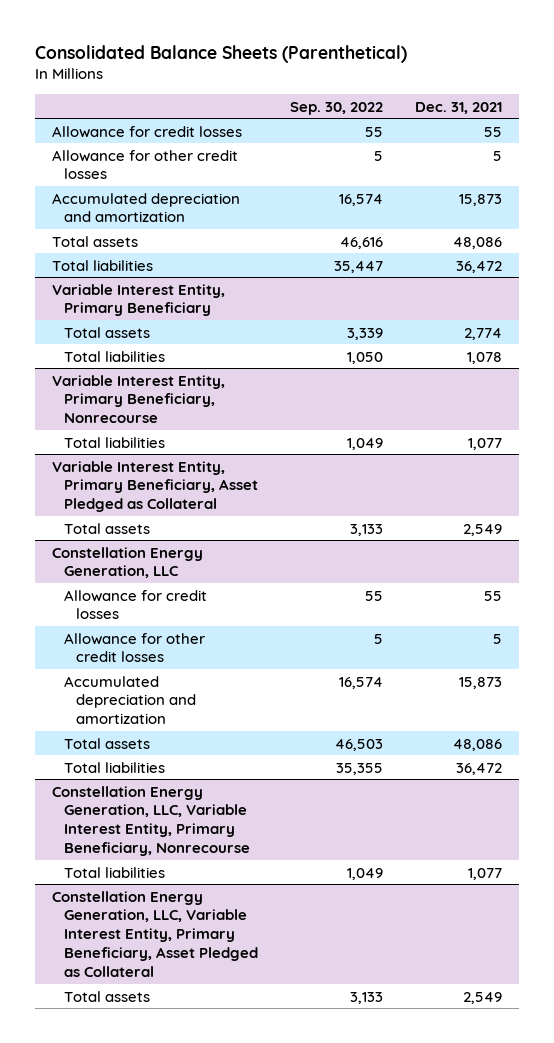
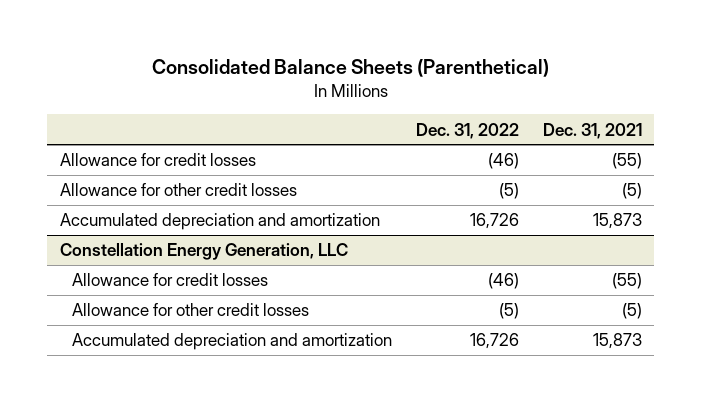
[290,101,384,115] Sep. 30, 2022 -> none
none -> [415,122,519,139] Dec. 31, 2022
[484,126,503,137] 55 -> [611,153,642,170] (55)
[493,150,503,161] 5 -> [621,183,642,200] (5)
[51,235,138,247] Total assets -> none
[51,259,153,271] Total liabilities -> none
[51,283,225,317] Variable Interest Entity, Primary Beneficiary -> none
[63,326,150,338] Total assets -> none
[63,350,165,362] Total liabilities -> none
[51,374,225,424] Variable Interest Entity, Primary Beneficiary, Nonrecourse -> none
[63,436,165,448] Total liabilities -> none
[51,460,258,513] Variable Interest Entity, Primary Beneficiary, Asset Pledged as Collateral -> none
[63,522,150,534] Total assets -> none
[484,590,503,601] 55 -> [611,273,642,290] (55)
[493,633,503,644] 5 -> [621,303,642,320] (5)
[63,737,150,749] Total assets -> none
[63,761,165,773] Total liabilities -> none
[51,785,250,857] Constellation Energy Generation, LLC, Variable Interest Entity, Primary Beneficiary, Nonrecourse -> none
[63,866,165,878] Total liabilities -> none
[51,890,258,978] Constellation Energy Generation, LLC, Variable Interest Entity, Primary Beneficiary, Asset Pledged as Collateral -> none
[63,990,150,1002] Total assets -> none

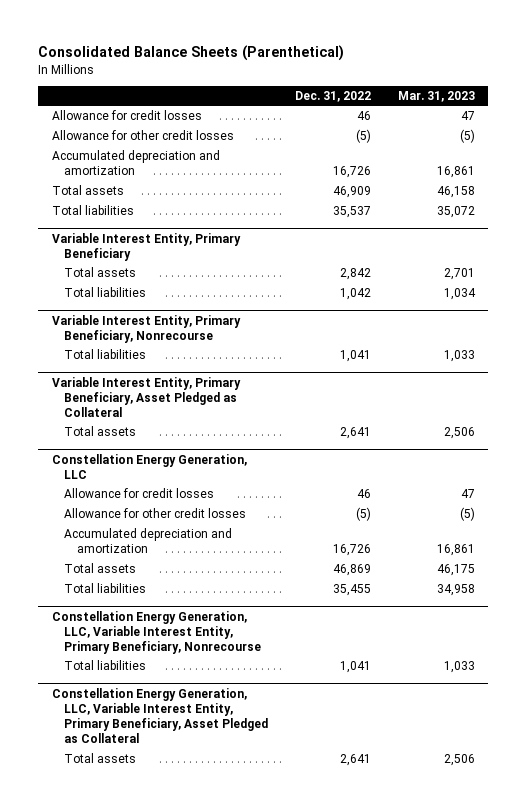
[542,122,642,139] Dec. 31, 2021 -> none
none -> [397,90,475,102] Mar. 31, 2023
[487,153,519,170] (46) -> [357,111,372,121] 46
none -> [51,185,124,196] Total assets
none -> [51,205,134,216] Total liabilities
none -> [51,232,241,261] Variable Interest Entity, Primary Beneficiary
none -> [64,267,137,278] Total assets
none -> [64,287,147,298] Total liabilities
none -> [51,314,241,343] Variable Interest Entity, Primary Beneficiary, Nonrecourse
none -> [64,349,147,360] Total liabilities
none -> [51,376,241,417] Variable Interest Entity, Primary Beneficiary, Asset Pledged as Collateral
none -> [64,426,137,437] Total assets
[487,273,519,290] (46) -> [357,489,372,499] 46
none -> [64,563,137,574] Total assets
none -> [64,583,147,594] Total liabilities
none -> [51,610,262,654] Constellation Energy Generation, LLC, Variable Interest Entity, Primary Beneficiary, Nonrecourse
none -> [64,660,147,671] Total liabilities
none -> [51,687,269,744] Constellation Energy Generation, LLC, Variable Interest Entity, Primary Beneficiary, Asset Pledged as Collateral
none -> [64,753,137,764] Total assets

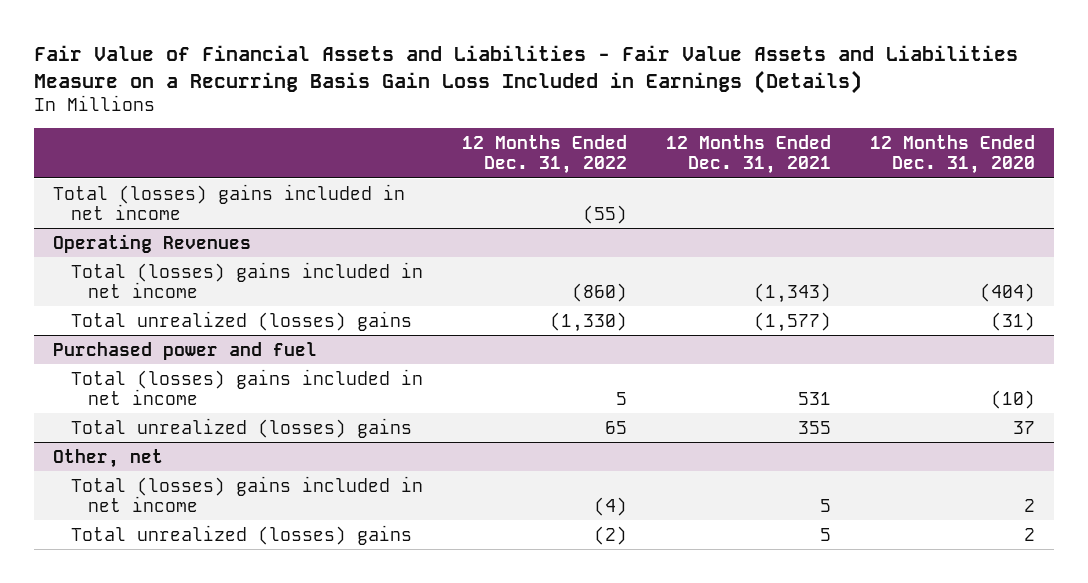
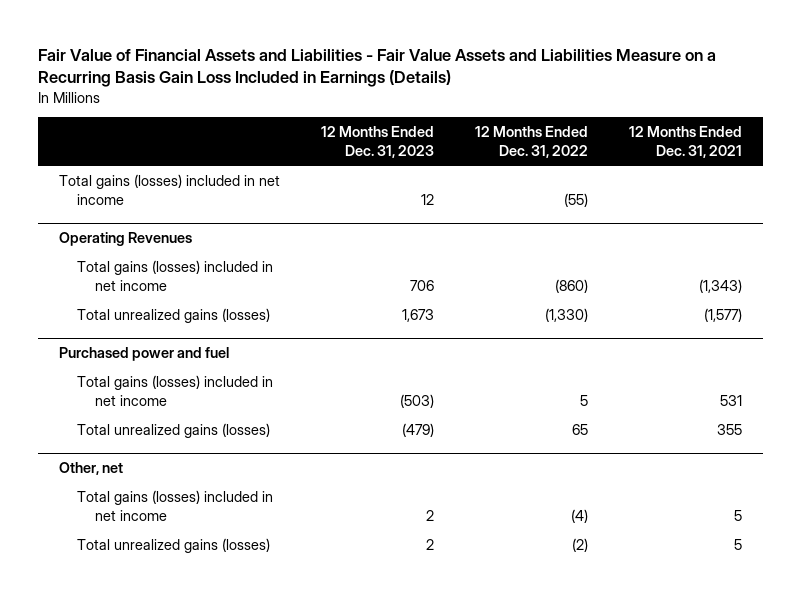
[869,134,1035,175] 12 Months Ended Dec. 31, 2020 -> none
none -> [320,126,434,158] 12 Months Ended Dec. 31, 2023
[53,183,406,220] Total (losses) gains included in net income -> [58,173,280,205] Total gains (losses) included in net income
[70,261,423,298] Total (losses) gains included in net income -> [77,259,274,291] Total gains (losses) included in net income
[70,310,412,331] Total unrealized (losses) gains -> [77,307,271,323] Total unrealized gains (losses)
[70,368,423,405] Total (losses) gains included in net income -> [77,374,274,406] Total gains (losses) included in net income
[70,417,412,438] Total unrealized (losses) gains -> [77,422,271,438] Total unrealized gains (losses)
[70,475,423,512] Total (losses) gains included in net income -> [77,489,274,521] Total gains (losses) included in net income
[70,524,412,545] Total unrealized (losses) gains -> [77,537,271,553] Total unrealized gains (losses)

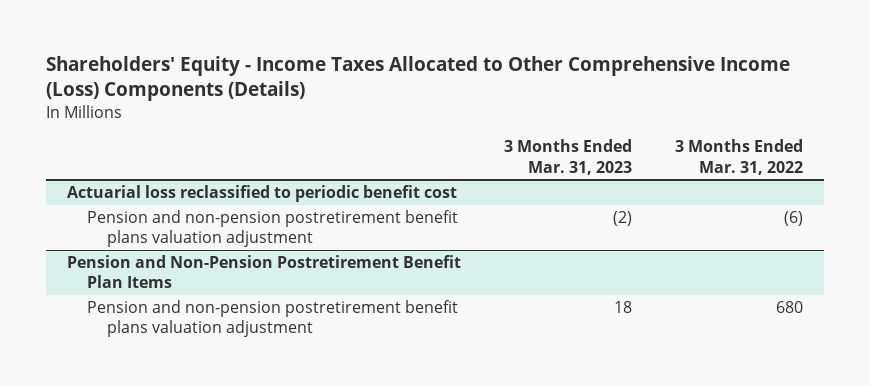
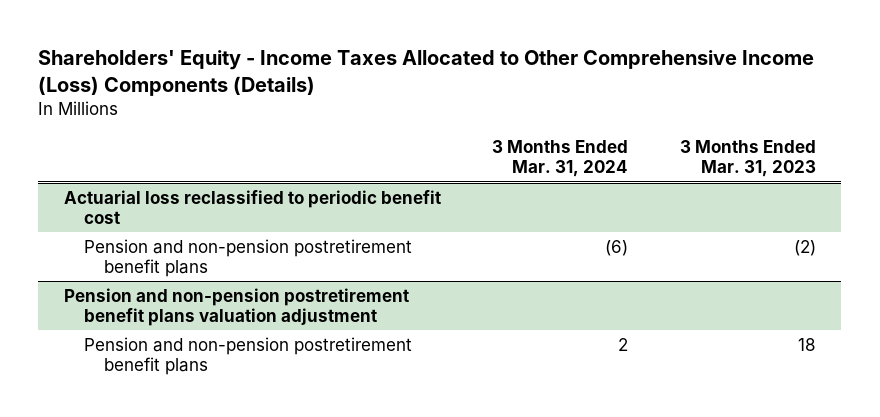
[674,139,803,175] 3 Months Ended Mar. 31, 2022 -> none
none -> [492,140,629,178] 3 Months Ended Mar. 31, 2024
[87,210,459,248] Pension and non-pension postretirement benefit plans valuation adjustment -> [83,238,412,278] Pension and non-pension postretirement benefit plans
[67,255,462,289] Pension and Non-Pension Postretirement Benefit Plan Items -> [64,287,410,327] Pension and non-pension postretirement benefit plans valuation adjustment
[87,300,459,338] Pension and non-pension postretirement benefit plans valuation adjustment -> [83,336,412,376] Pension and non-pension postretirement benefit plans

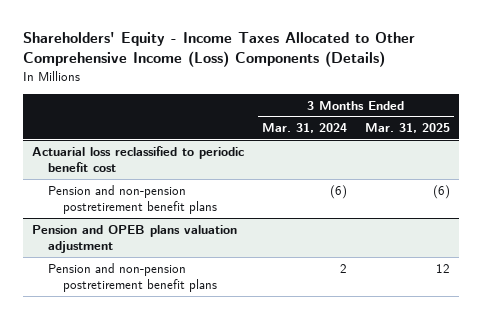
[679,140,816,178] 3 Months Ended Mar. 31, 2023 -> none
none -> [364,123,450,134] Mar. 31, 2025
[64,287,410,327] Pension and non-pension postretirement benefit plans valuation adjustment -> [32,224,238,253] Pension and OPEB plans valuation adjustment

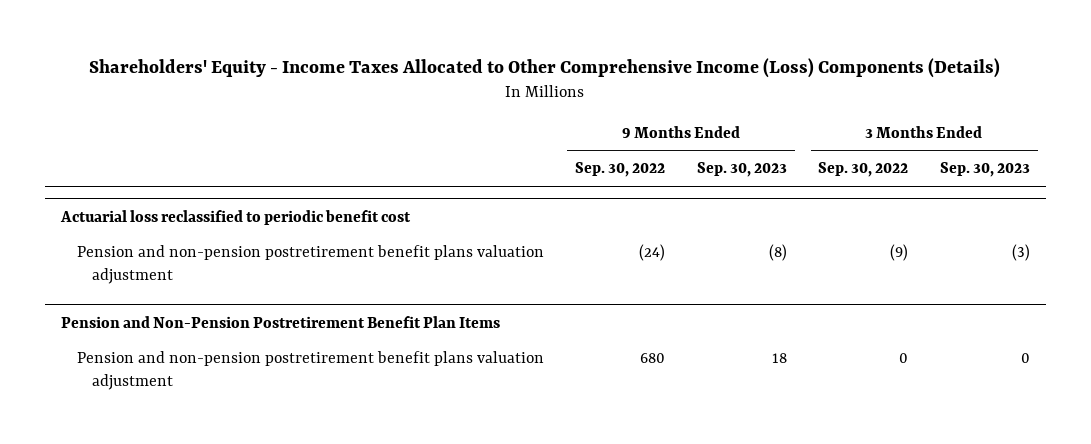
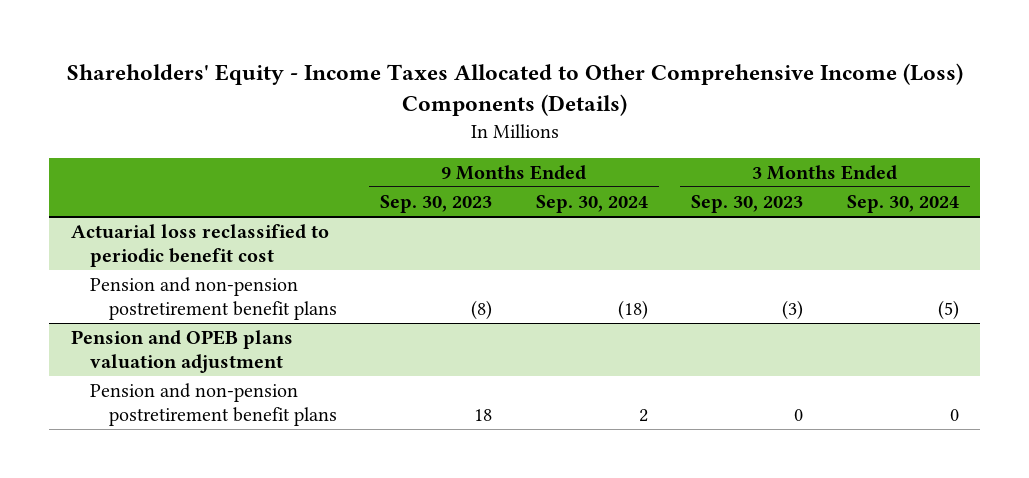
[575,162,666,178] Sep. 30, 2022 -> none
[818,162,909,178] Sep. 30, 2022 -> none
none -> [535,194,648,213] Sep. 30, 2024
none -> [846,194,959,213] Sep. 30, 2024
[76,245,544,285] Pension and non-pension postretirement benefit plans valuation adjustment -> [89,277,337,320] Pension and non-pension postretirement benefit plans
[60,315,500,328] Pension and Non-Pension Postretirement Benefit Plan Items -> [70,330,293,373] Pension and OPEB plans valuation adjustment
[76,351,544,391] Pension and non-pension postretirement benefit plans valuation adjustment -> [89,383,337,426] Pension and non-pension postretirement benefit plans

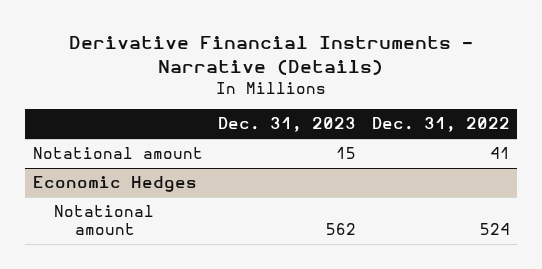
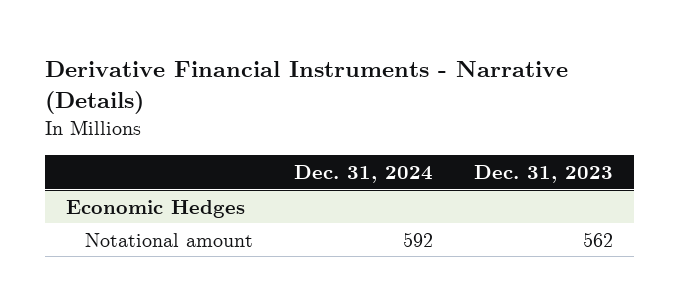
[371,117,510,133] Dec. 31, 2022 -> none
none -> [294,164,434,183] Dec. 31, 2024
[32,147,203,160] Notational amount -> none

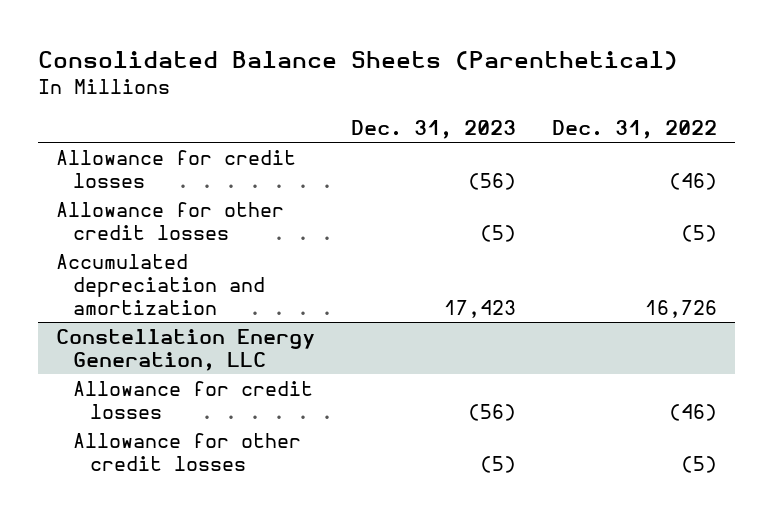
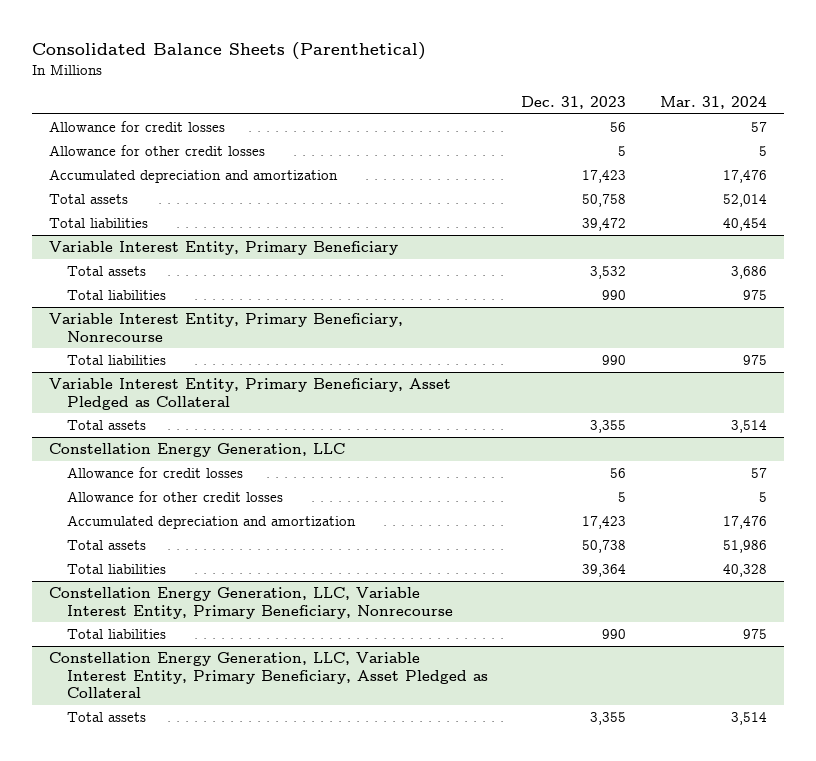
[552,120,718,140] Dec. 31, 2022 -> none
none -> [660,95,768,109] Mar. 31, 2024
[468,173,517,191] (56) -> [610,121,627,132] 56
[480,225,517,243] (5) -> [618,145,627,156] 5
none -> [48,193,128,204] Total assets
none -> [48,217,148,228] Total liabilities
none -> [48,240,398,255] Variable Interest Entity, Primary Beneficiary
none -> [66,265,146,276] Total assets
none -> [66,289,166,300] Total liabilities
none -> [48,312,403,342] Variable Interest Entity, Primary Beneficiary, Nonrecourse
none -> [66,354,166,365] Total liabilities
none -> [48,377,451,410] Variable Interest Entity, Primary Beneficiary, Asset Pledged as Collateral
none -> [66,419,146,430] Total assets
[468,404,517,422] (56) -> [610,467,627,478] 56
[480,456,517,474] (5) -> [618,491,627,502] 5
none -> [66,514,356,529] Accumulated depreciation and amortization
none -> [66,539,146,550] Total assets
none -> [66,563,166,574] Total liabilities
none -> [48,586,453,619] Constellation Energy Generation, LLC, Variable Interest Entity, Primary Beneficiary, Nonrecourse
none -> [66,628,166,639] Total liabilities
none -> [48,651,488,699] Constellation Energy Generation, LLC, Variable Interest Entity, Primary Beneficiary, Asset Pledged as Collateral
none -> [66,711,146,722] Total assets

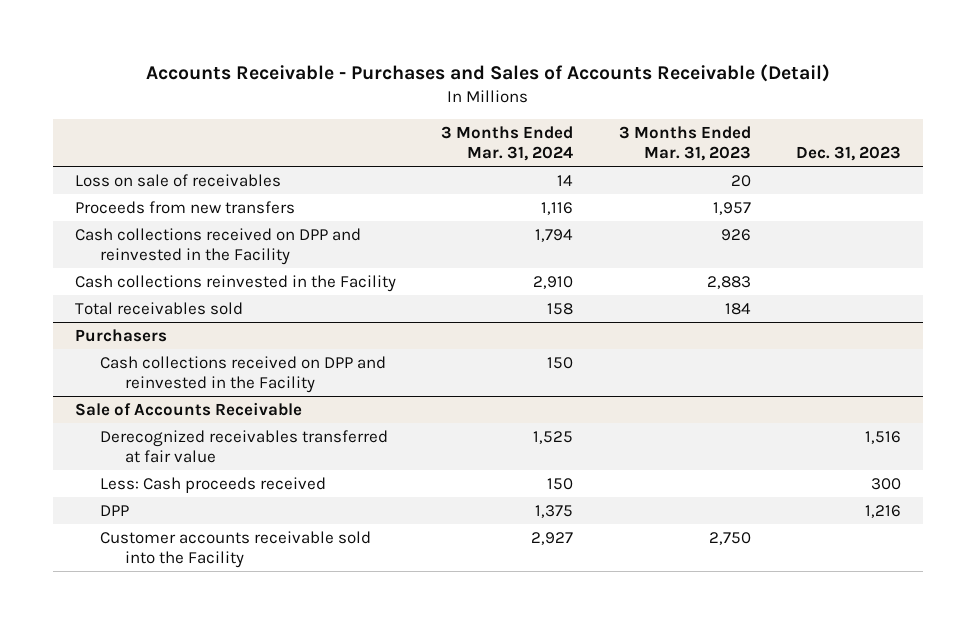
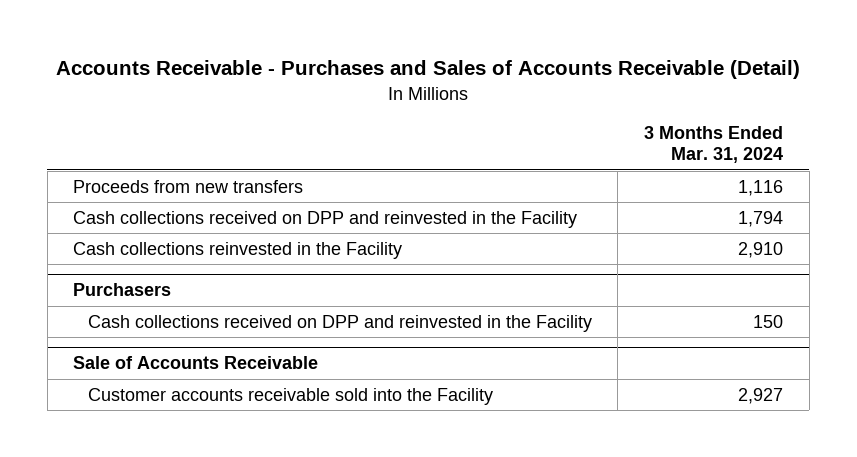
[618,125,751,161] 3 Months Ended Mar. 31, 2023 -> none
[795,145,901,161] Dec. 31, 2023 -> none
[75,173,282,187] Loss on sale of receivables -> none
[75,301,244,315] Total receivables sold -> none
[100,429,389,463] Derecognized receivables transferred at fair value -> none
[100,476,327,493] Less: Cash proceeds received -> none
[100,504,130,516] DPP -> none

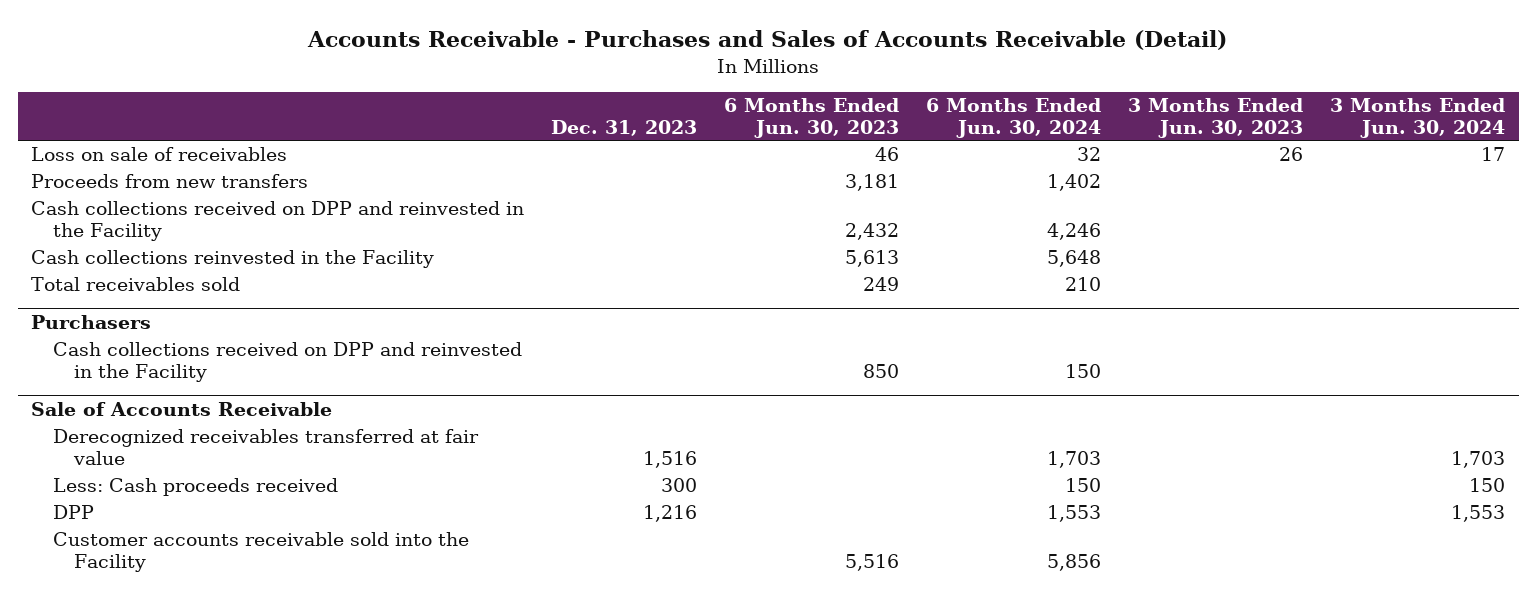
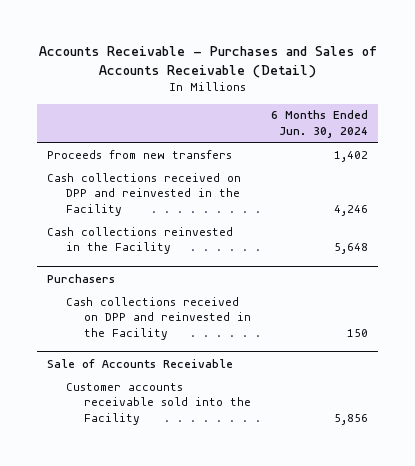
[551,119,698,136] Dec. 31, 2023 -> none
[724,97,900,138] 6 Months Ended Jun. 30, 2023 -> none
[1128,97,1304,138] 3 Months Ended Jun. 30, 2023 -> none
[1330,97,1506,138] 3 Months Ended Jun. 30, 2024 -> none
[31,147,288,162] Loss on sale of receivables -> none
[31,277,241,292] Total receivables sold -> none
[52,429,479,466] Derecognized receivables transferred at fair value -> none
[52,478,338,497] Less: Cash proceeds received -> none
[52,505,94,520] DPP -> none

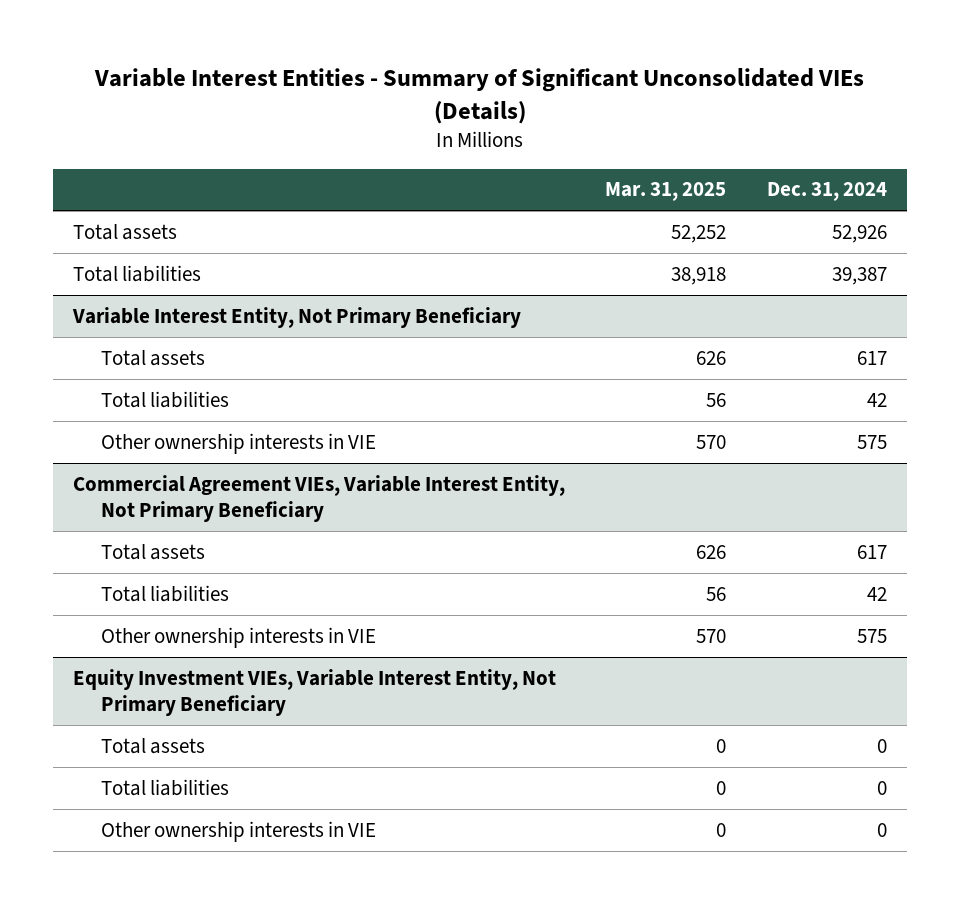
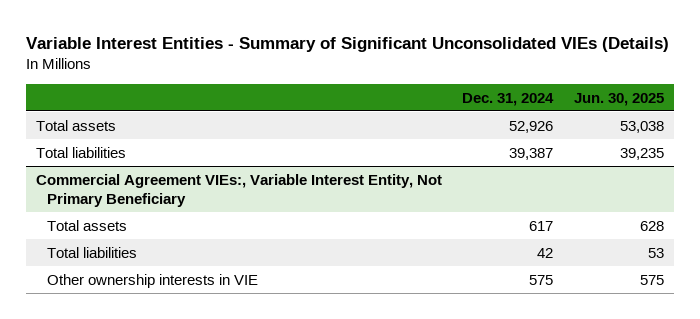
[605,182,727,202] Mar. 31, 2025 -> none
none -> [573,92,664,106] Jun. 30, 2025
[72,306,522,328] Variable Interest Entity, Not Primary Beneficiary -> none
[101,349,206,366] Total assets -> none
[101,390,230,408] Total liabilities -> none
[101,432,377,454] Other ownership interests in VIE -> none
[73,474,566,523] Commercial Agreement VIEs, Variable Interest Entity, Not Primary Beneficiary -> [36,173,443,207] Commercial Agreement VIEs:, Variable Interest Entity, Not Primary Beneficiary
[73,668,557,717] Equity Investment VIEs, Variable Interest Entity, Not Primary Beneficiary -> none
[101,737,206,754] Total assets -> none
[101,778,230,796] Total liabilities -> none
[101,820,377,842] Other ownership interests in VIE -> none

